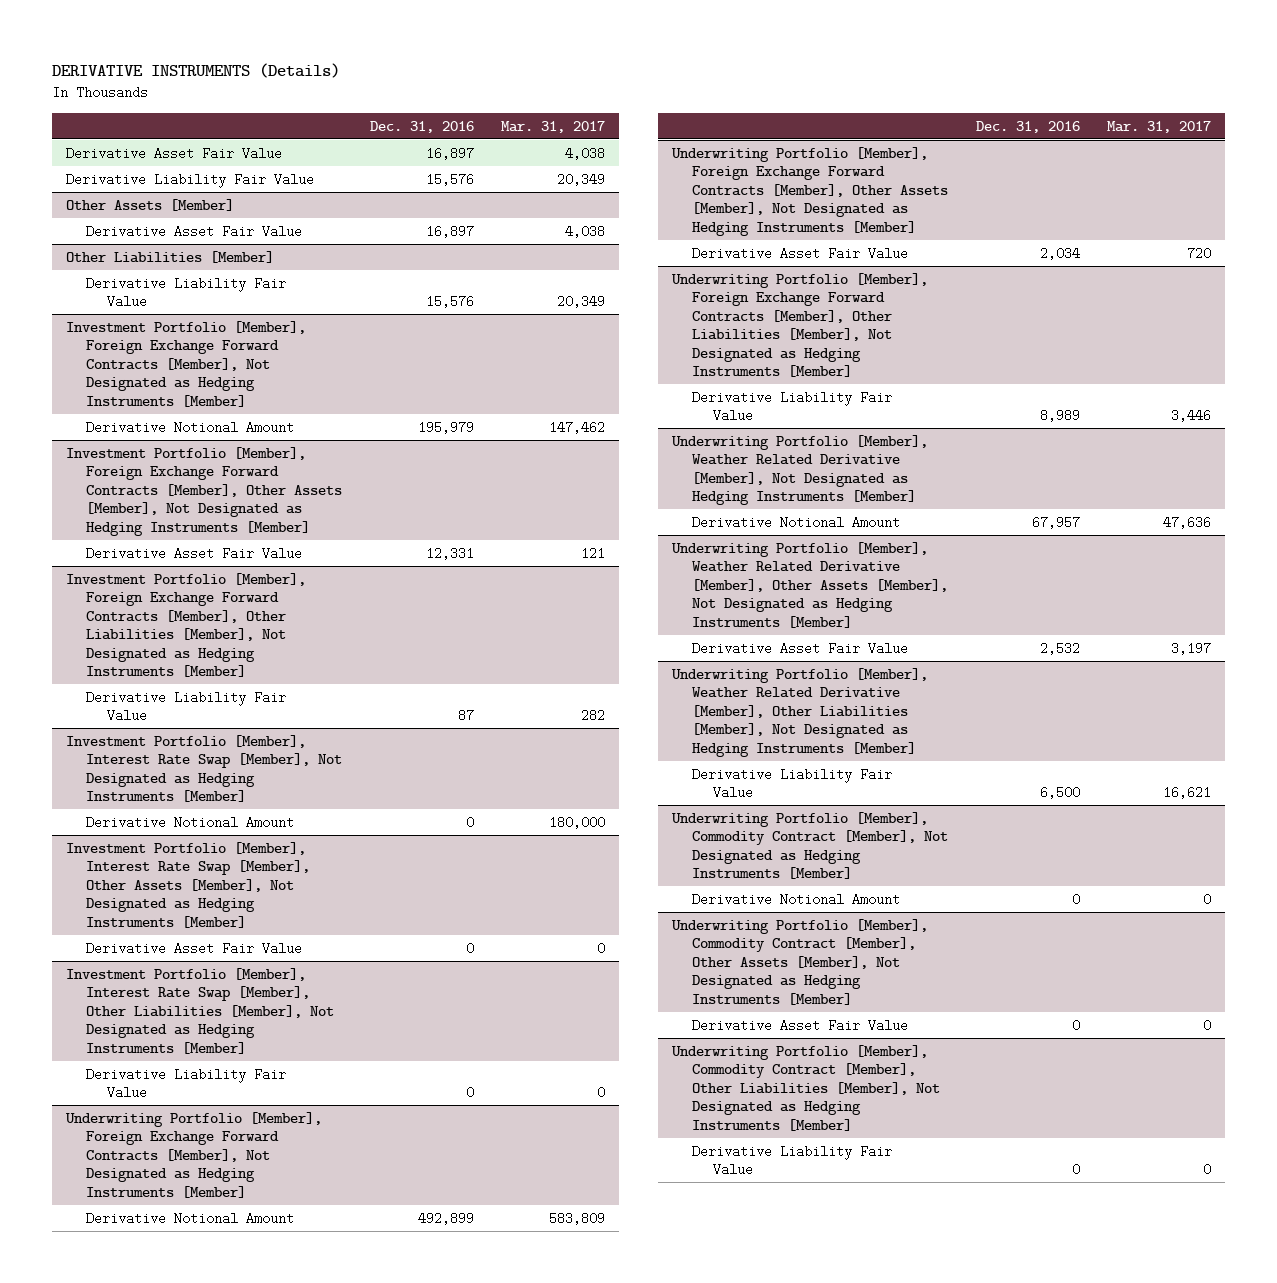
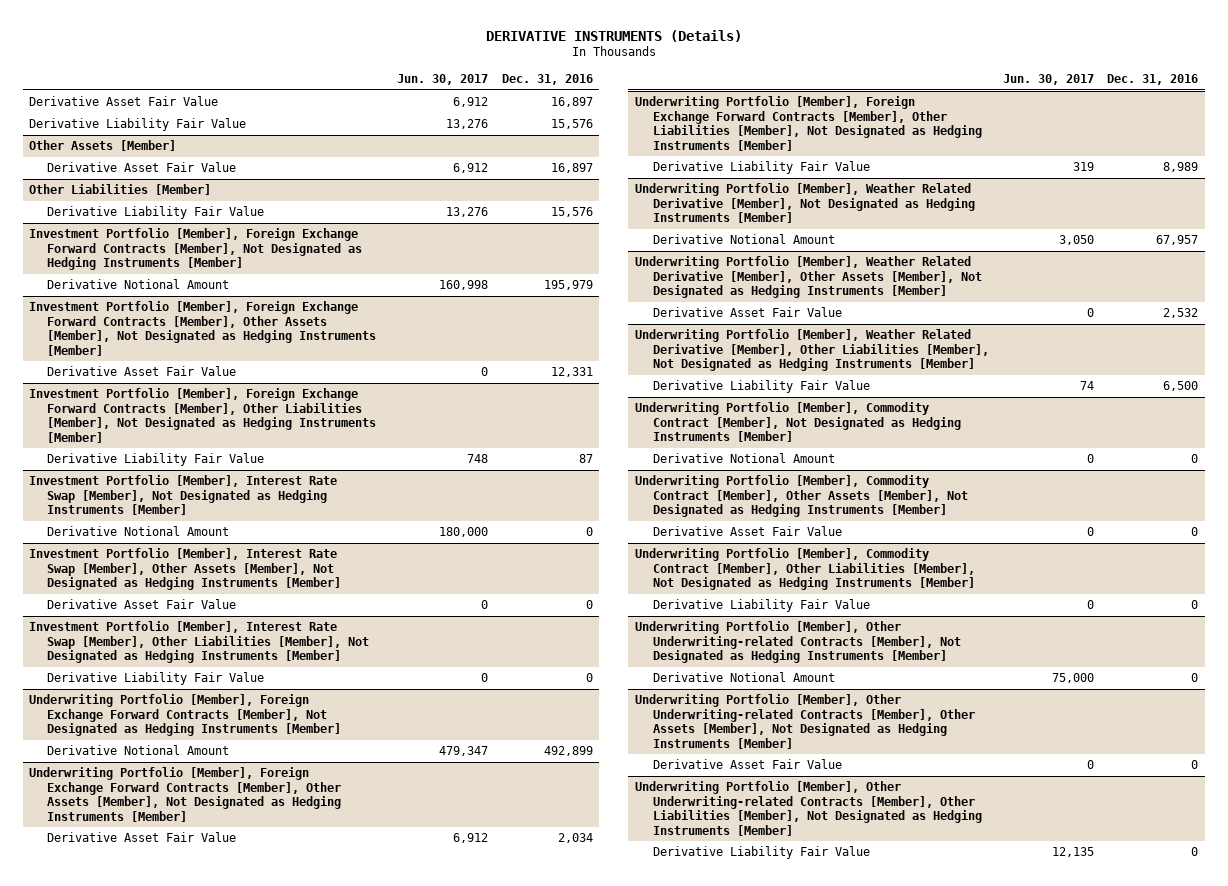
[501,120,606,133] Mar. 31, 2017 -> none
none -> [396,73,488,85] Jun. 30, 2017
none -> [635,621,961,664] Underwriting Portfolio [Member], Other Underwriting-related Contracts [Member], Not Designated as Hedging Instruments [Member]
none -> [652,672,835,683] Derivative Notional Amount
none -> [635,694,975,749] Underwriting Portfolio [Member], Other Underwriting-related Contracts [Member], Other Assets [Member], Not Designated as Hedging Instruments [Member]
none -> [652,759,842,770] Derivative Asset Fair Value
none -> [635,781,982,836] Underwriting Portfolio [Member], Other Underwriting-related Contracts [Member], Other Liabilities [Member], Not Designated as Hedging Instruments [Member]
none -> [652,846,870,860] Derivative Liability Fair Value

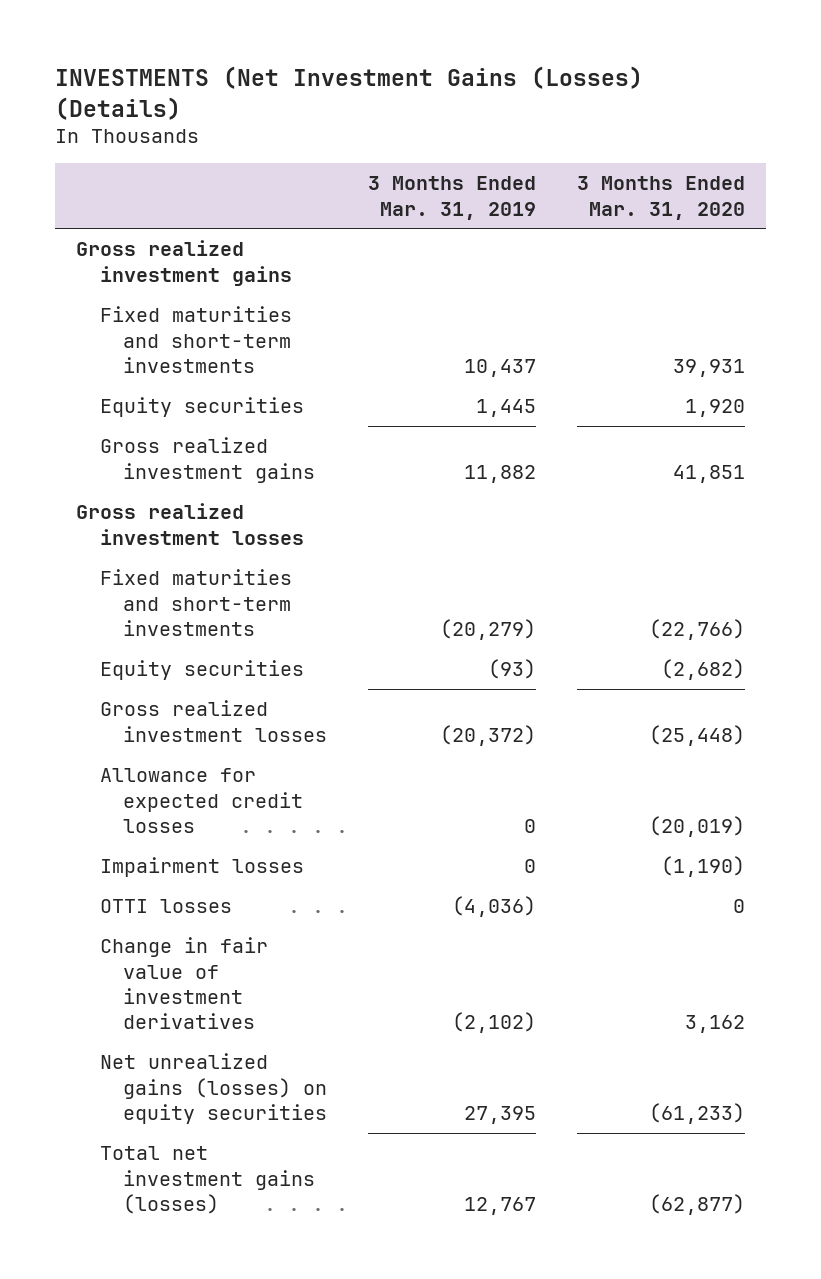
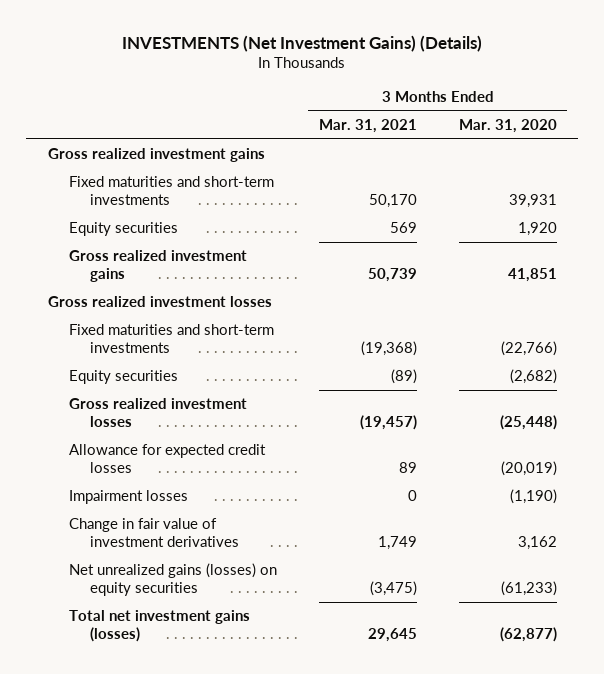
[55,65,644,120] INVESTMENTS (Net Investment Gains (Losses) (Details) -> [122,34,483,52] INVESTMENTS (Net Investment Gains) (Details)
[368,176,537,220] 3 Months Ended Mar. 31, 2019 -> none
none -> [318,118,417,133] Mar. 31, 2021
[99,899,232,914] OTTI losses -> none

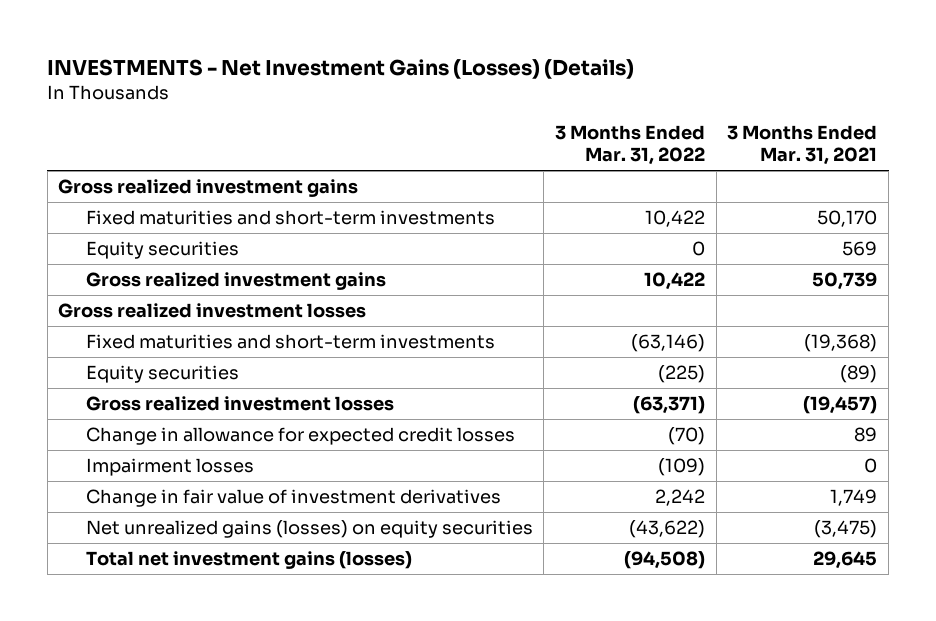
[122,34,483,52] INVESTMENTS (Net Investment Gains) (Details) -> [47,58,635,79] INVESTMENTS - Net Investment Gains (Losses) (Details)
[458,118,557,133] Mar. 31, 2020 -> none
none -> [554,124,705,166] 3 Months Ended Mar. 31, 2022
[68,444,266,474] Allowance for expected credit losses -> [85,426,515,445] Change in allowance for expected credit losses

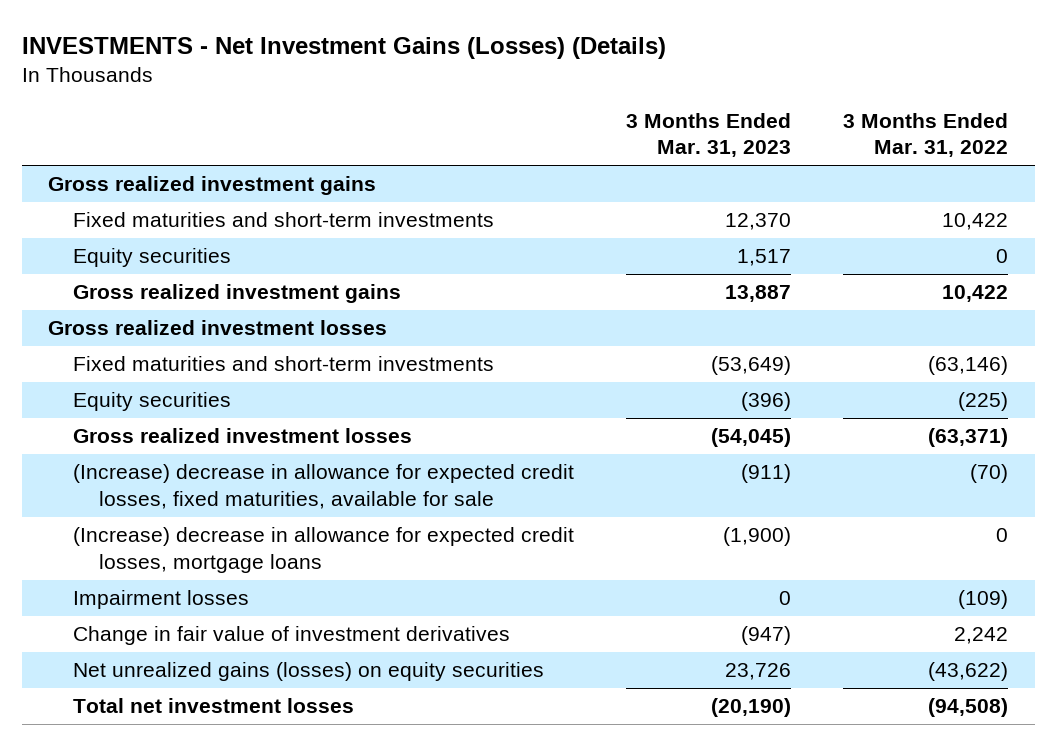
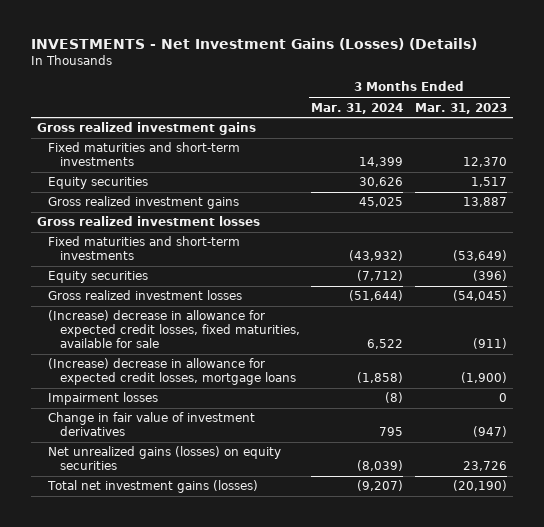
[843,112,1009,158] 3 Months Ended Mar. 31, 2022 -> none
none -> [311,102,404,114] Mar. 31, 2024
[73,698,355,714] Total net investment losses -> [47,480,259,494] Total net investment gains (losses)

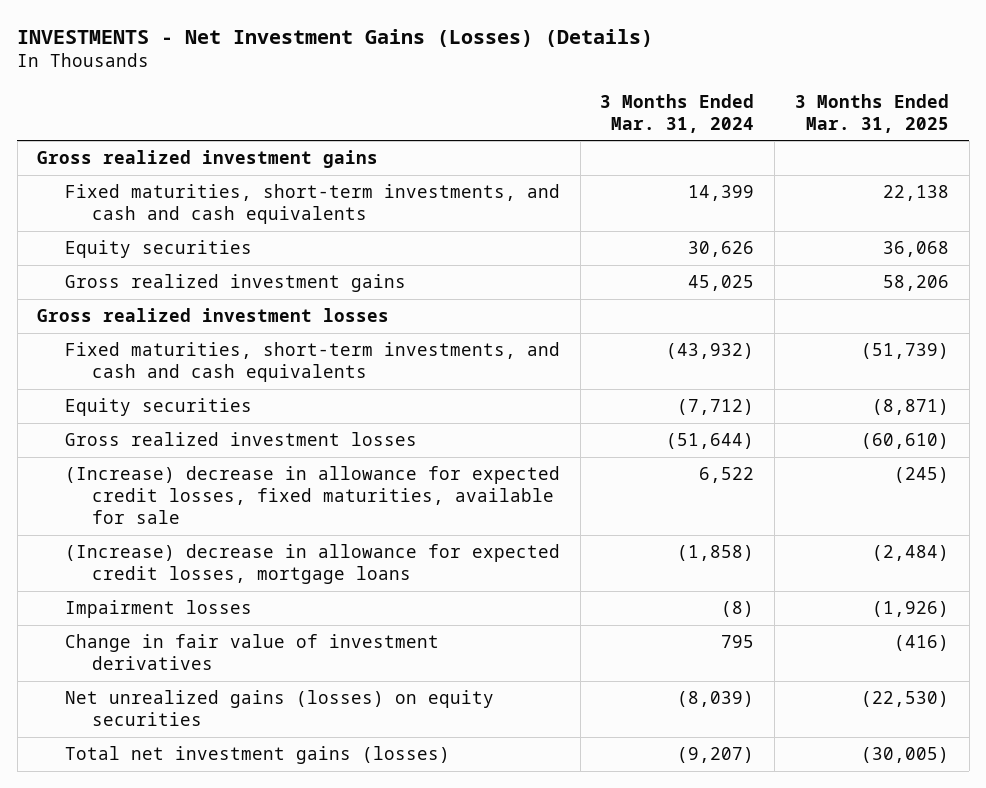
[415,102,508,114] Mar. 31, 2023 -> none
none -> [794,93,949,133] 3 Months Ended Mar. 31, 2025
[48,142,241,167] Fixed maturities and short-term investments -> [64,184,560,225] Fixed maturities, short-term investments, and cash and cash equivalents
[48,236,241,261] Fixed maturities and short-term investments -> [64,342,560,383] Fixed maturities, short-term investments, and cash and cash equivalents

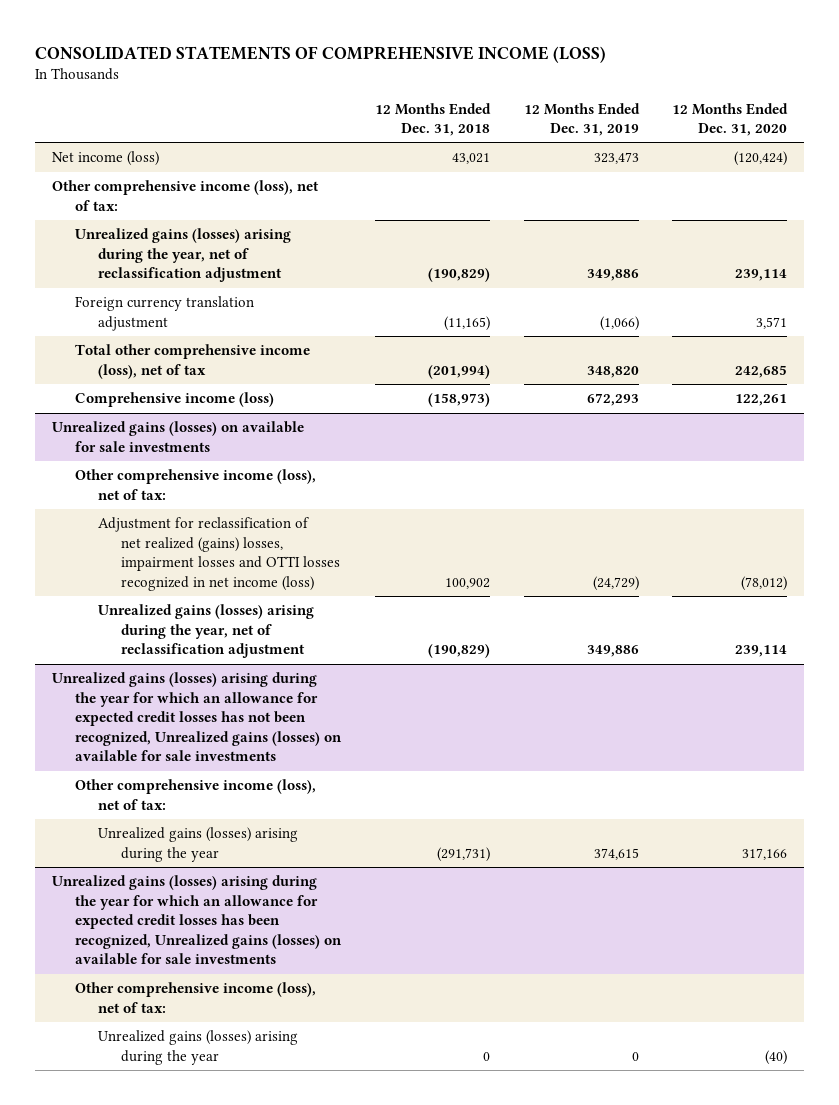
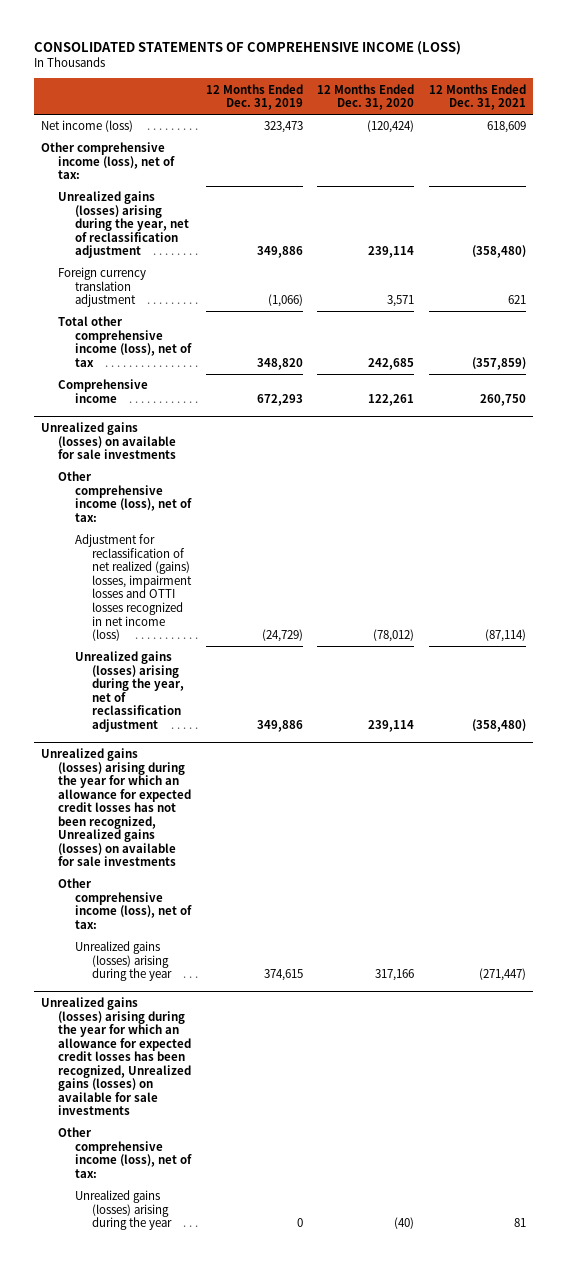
[374,102,491,137] 12 Months Ended Dec. 31, 2018 -> none
none -> [428,83,526,111] 12 Months Ended Dec. 31, 2021
[74,392,274,408] Comprehensive income (loss) -> [58,379,149,403] Comprehensive income

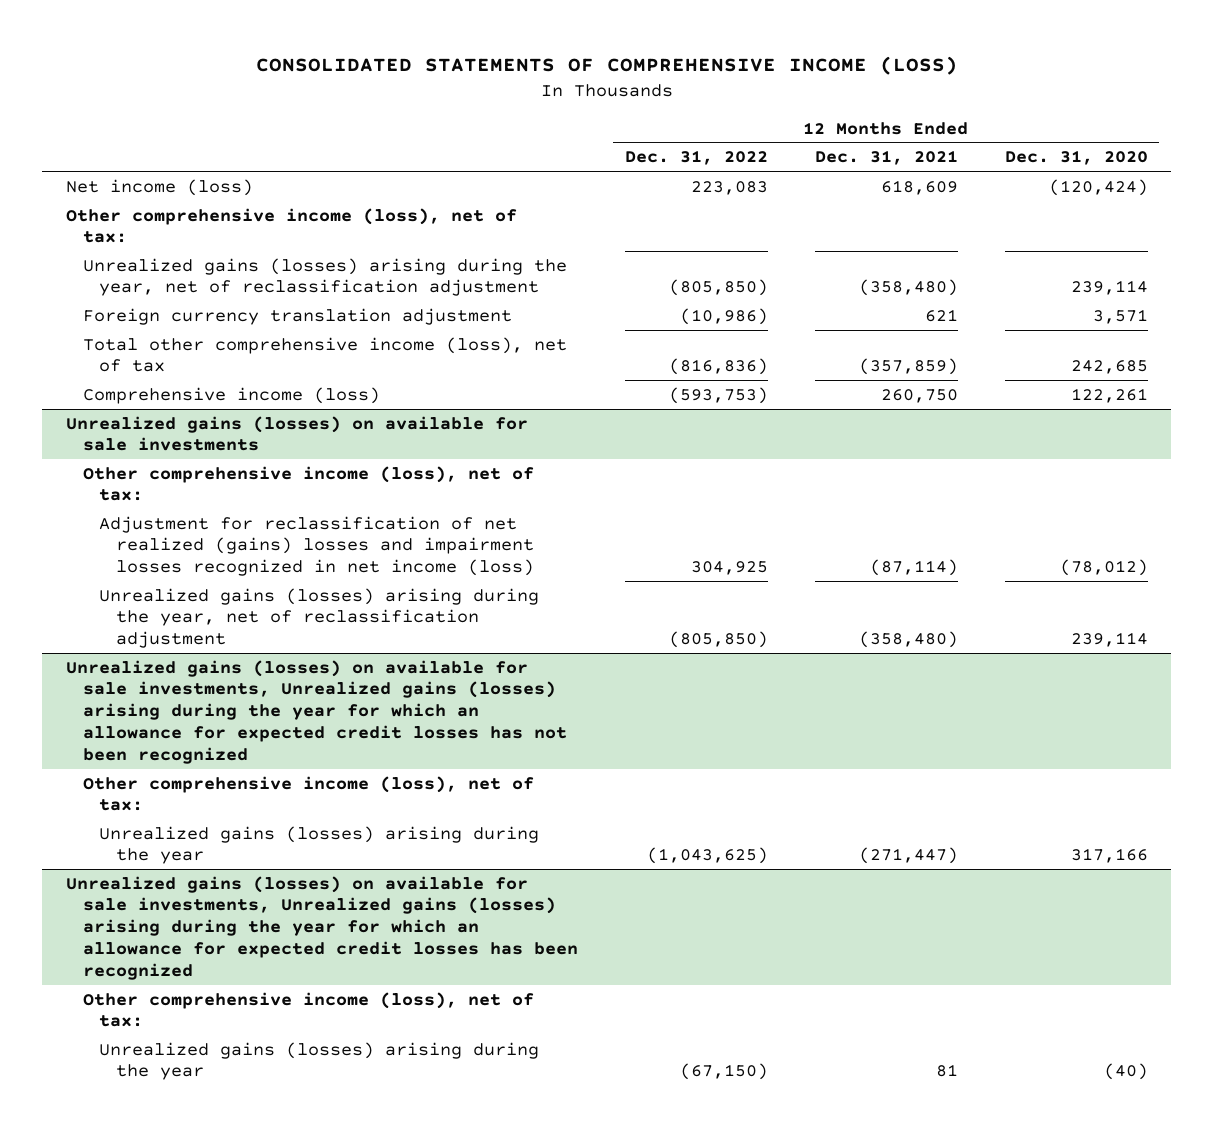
[205,83,303,111] 12 Months Ended Dec. 31, 2019 -> none
none -> [624,150,768,166] Dec. 31, 2022
[58,379,149,403] Comprehensive income -> [82,386,380,404] Comprehensive income (loss)
[75,534,192,642] Adjustment for reclassification of net realized (gains) losses, impairment losses and OTTI losses recognized in net income (loss) -> [99,515,534,577] Adjustment for reclassification of net realized (gains) losses and impairment losses recognized in net income (loss)
[41,748,192,867] Unrealized gains (losses) arising during the year for which an allowance for expected credit losses has not been recognized, Unrealized gains (losses) on available for sale investments -> [65,659,567,764] Unrealized gains (losses) on available for sale investments, Unrealized gains (losses) arising during the year for which an allowance for expected credit losses has not been recognized
[41,997,192,1116] Unrealized gains (losses) arising during the year for which an allowance for expected credit losses has been recognized, Unrealized gains (losses) on available for sale investments -> [65,875,578,980] Unrealized gains (losses) on available for sale investments, Unrealized gains (losses) arising during the year for which an allowance for expected credit losses has been recognized

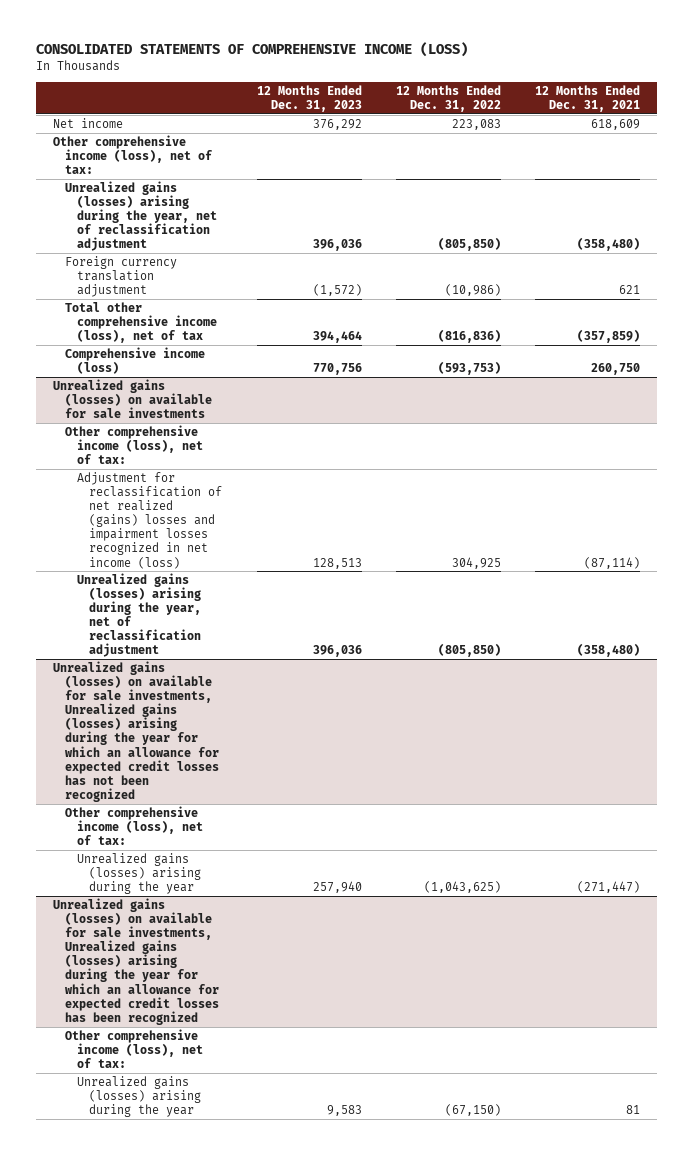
[1004,150,1148,166] Dec. 31, 2020 -> none
none -> [256,84,362,112] 12 Months Ended Dec. 31, 2023
[65,178,253,196] Net income (loss) -> [53,117,124,128] Net income

